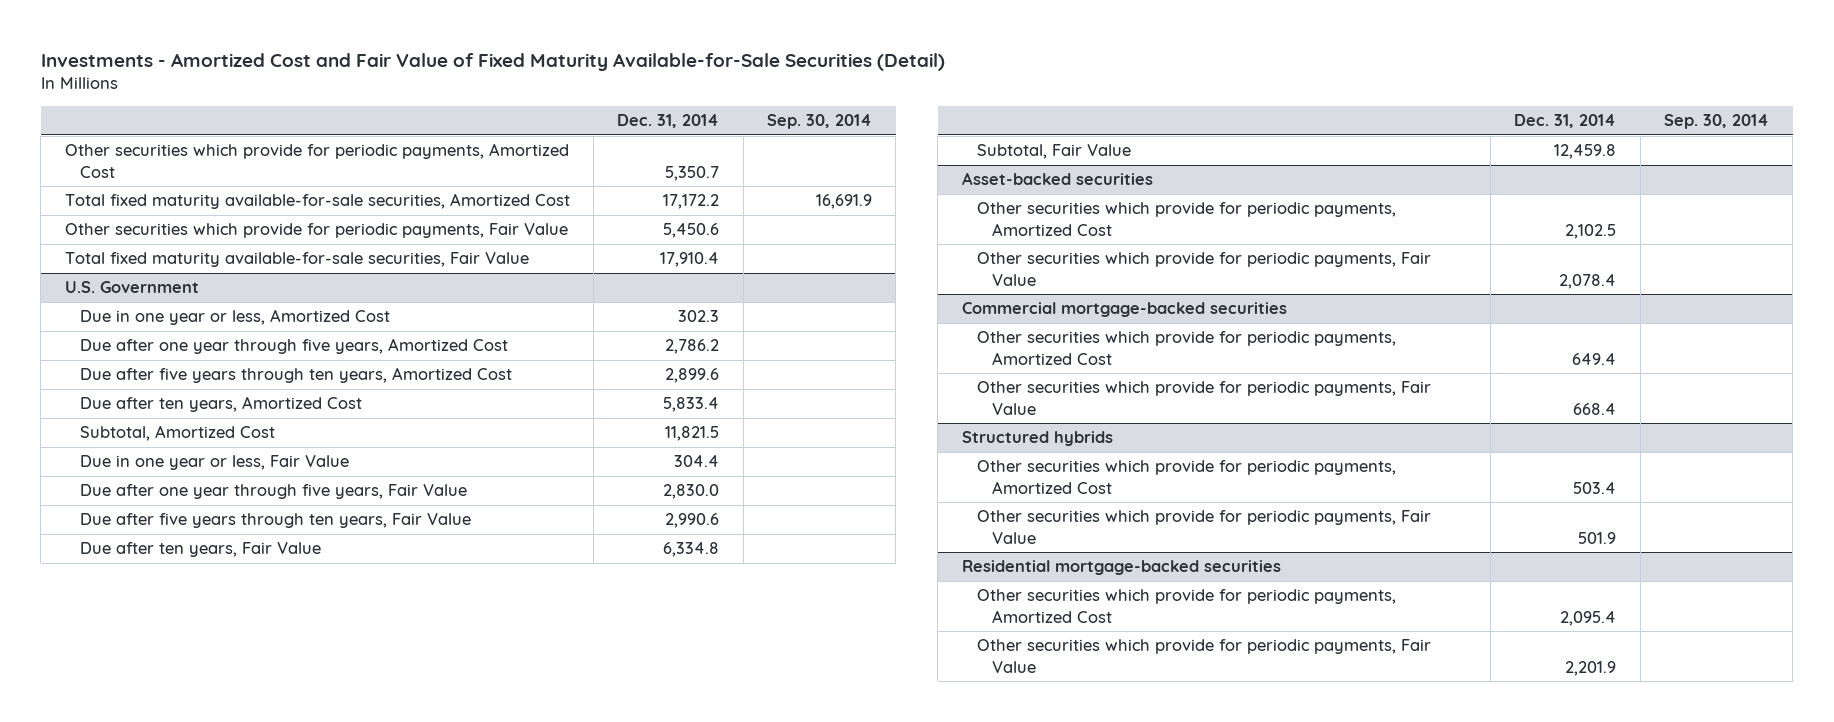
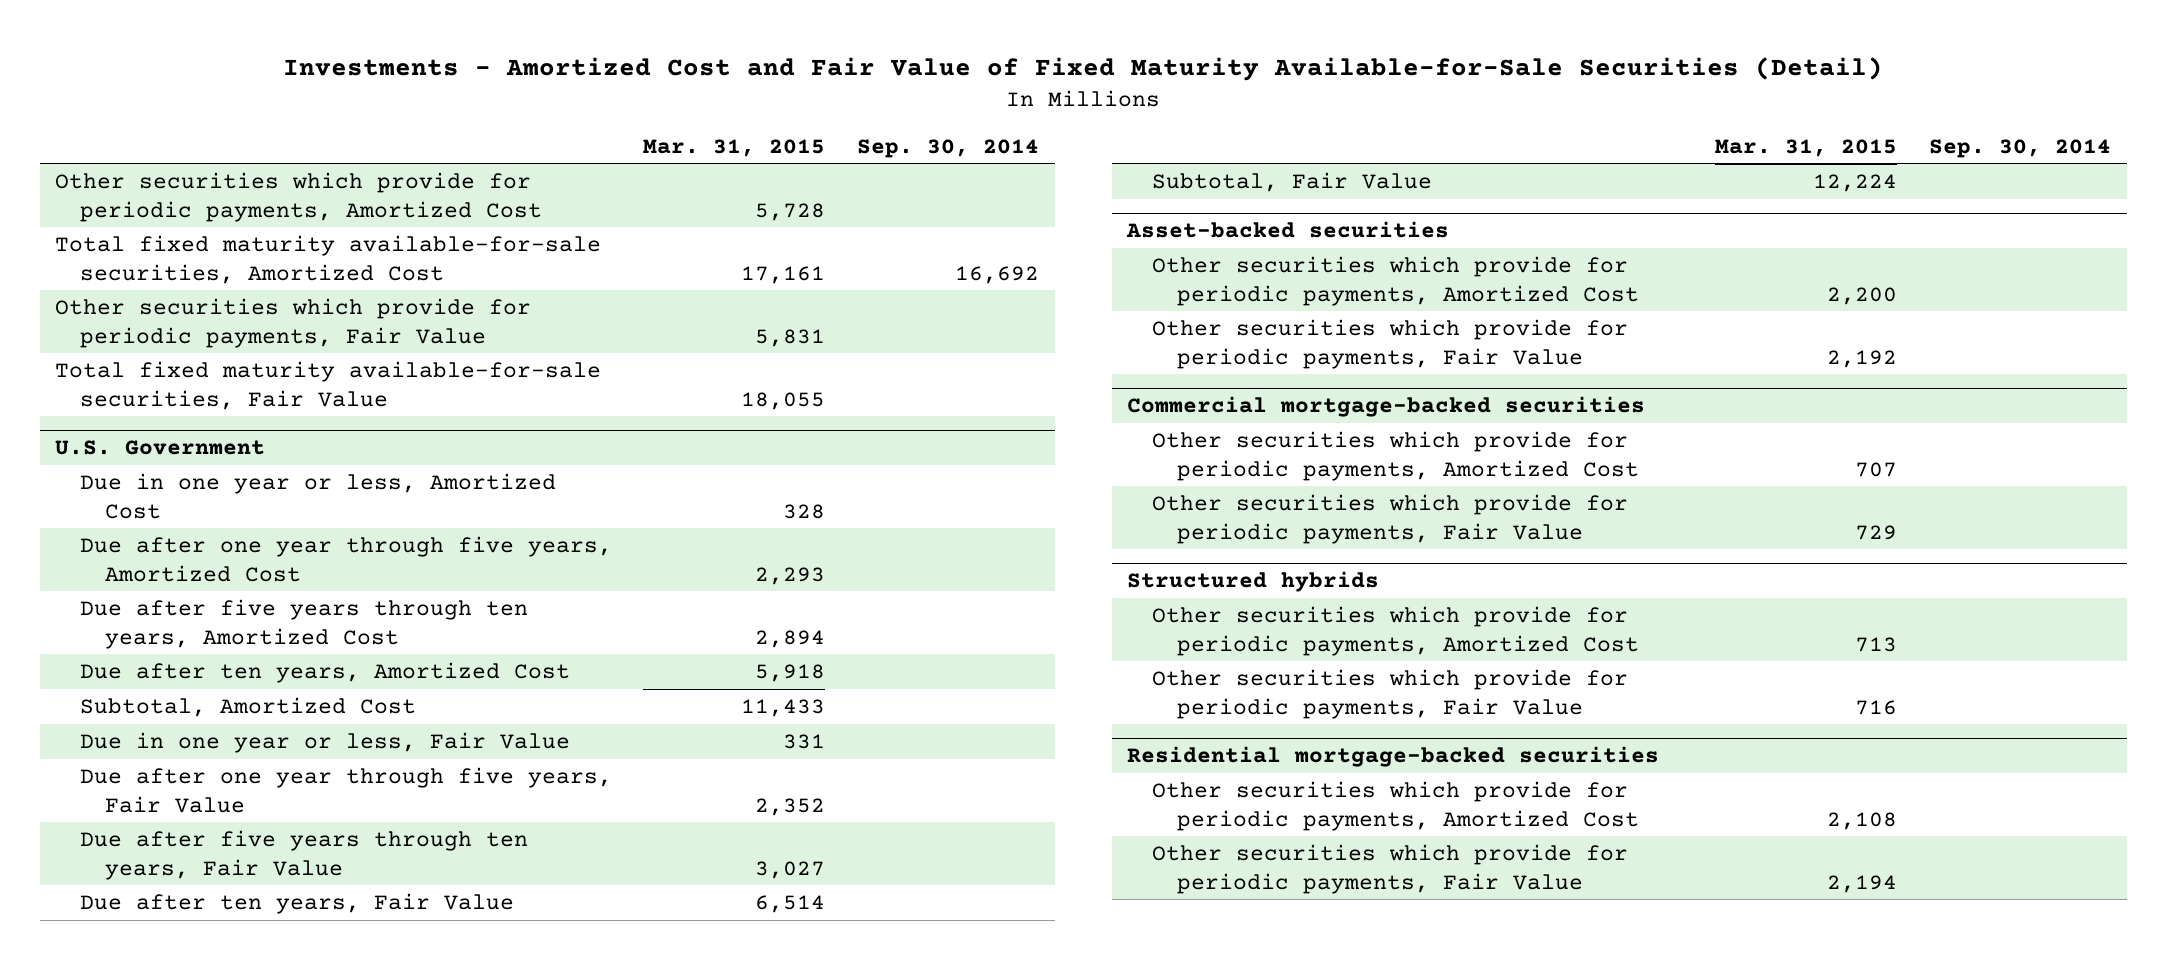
[617,114,720,129] Dec. 31, 2014 -> none
none -> [643,138,826,157] Mar. 31, 2015
[816,194,873,210] 16,691.9 -> [954,265,1039,284] 16,692

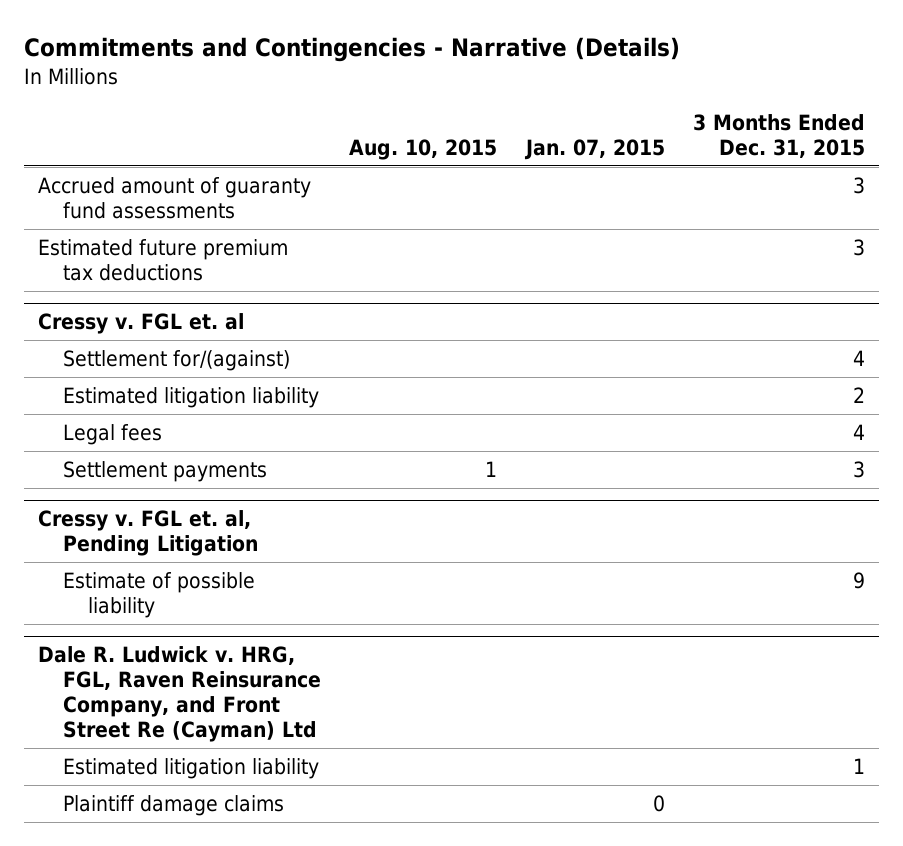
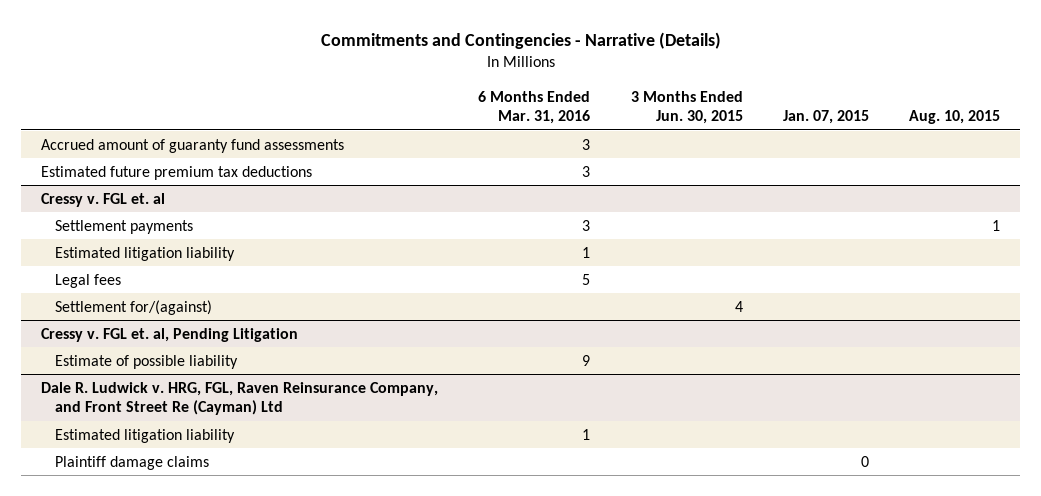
[692,113,865,158] 3 Months Ended Dec. 31, 2015 -> none
none -> [478,90,591,125] 6 Months Ended Mar. 31, 2016
none -> [630,90,743,125] 3 Months Ended Jun. 30, 2015
[63,460,268,482] Settlement payments -> [54,219,193,234] Settlement payments
[63,349,291,371] Settlement for/(against) -> [54,299,212,315] Settlement for/(against)

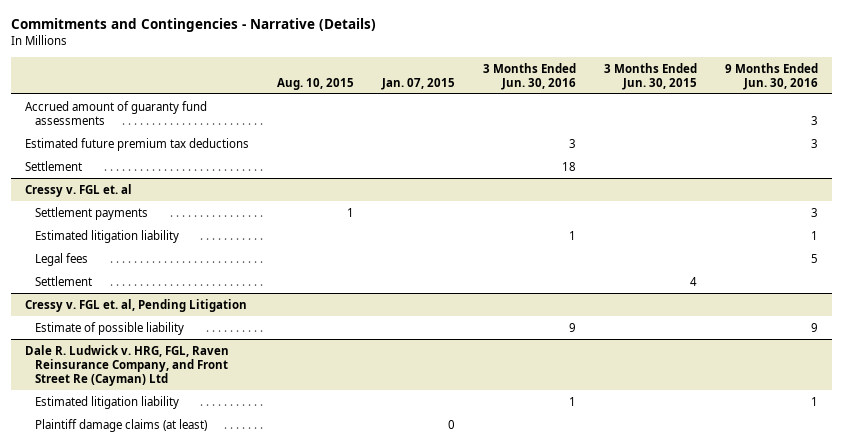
[478,90,591,125] 6 Months Ended Mar. 31, 2016 -> none
none -> [483,62,577,90] 3 Months Ended Jun. 30, 2016
none -> [725,62,819,90] 9 Months Ended Jun. 30, 2016
none -> [25,160,83,171] Settlement
[54,299,212,315] Settlement for/(against) -> [35,275,93,286] Settlement
[54,455,209,470] Plaintiff damage claims -> [35,418,208,432] Plaintiff damage claims (at least)

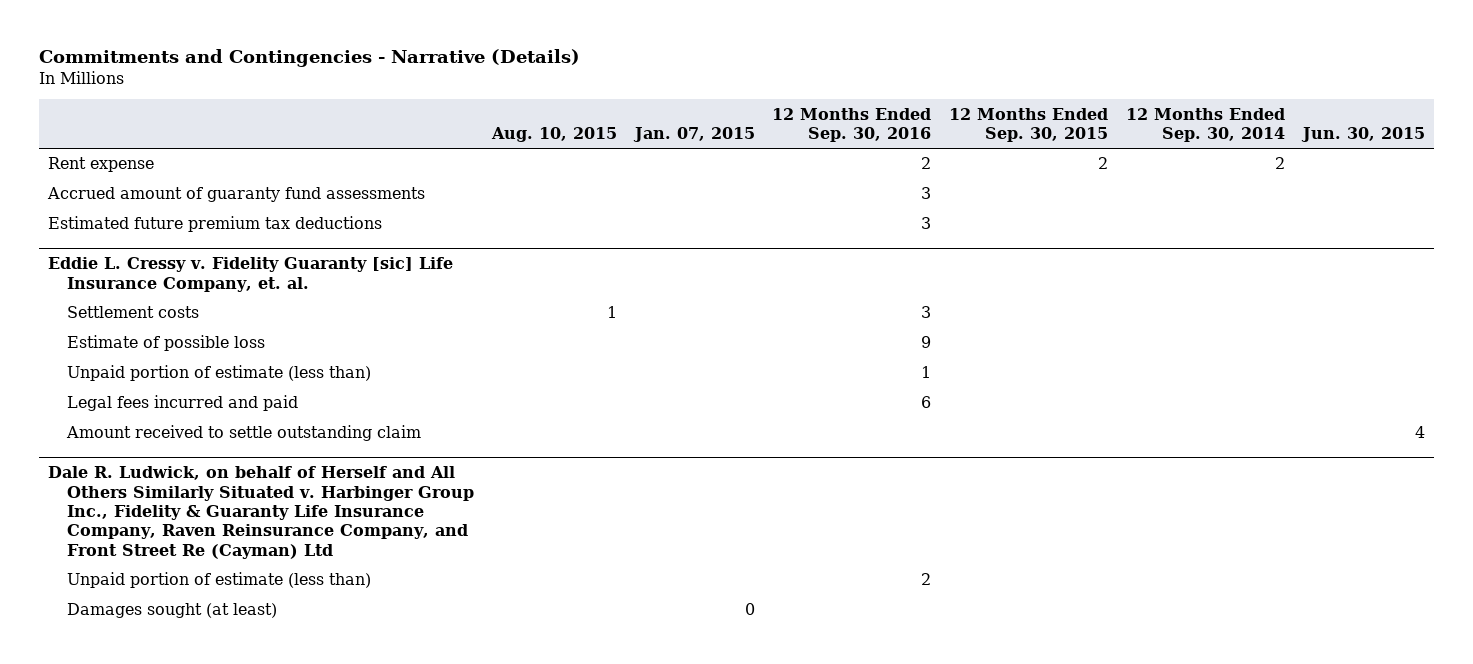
[483,62,577,90] 3 Months Ended Jun. 30, 2016 -> none
[604,62,698,90] 3 Months Ended Jun. 30, 2015 -> none
[725,62,819,90] 9 Months Ended Jun. 30, 2016 -> none
none -> [772,107,932,142] 12 Months Ended Sep. 30, 2016
none -> [949,107,1109,142] 12 Months Ended Sep. 30, 2015
none -> [1126,107,1286,142] 12 Months Ended Sep. 30, 2014
none -> [1301,126,1426,142] Jun. 30, 2015
none -> [47,157,154,173] Rent expense
[25,160,83,171] Settlement -> none
[35,275,93,286] Settlement -> none
[25,298,248,312] Cressy v. FGL et. al, Pending Litigation -> none
[35,321,185,335] Estimate of possible liability -> none
[25,183,133,197] Cressy v. FGL et. al -> [47,257,453,292] Eddie L. Cressy v. Fidelity Guaranty [sic] Life Insurance Company, et. al.
[35,206,149,220] Settlement payments -> [66,306,199,319] Settlement costs
none -> [66,335,265,352] Estimate of possible loss
[35,229,180,243] Estimated litigation liability -> [66,365,371,382] Unpaid portion of estimate (less than)
[35,252,89,266] Legal fees -> [66,395,298,412] Legal fees incurred and paid
none -> [65,425,421,442] Amount received to settle outstanding claim
[25,344,230,386] Dale R. Ludwick v. HRG, FGL, Raven Reinsurance Company, and Front Street Re (Cayman) Ltd -> [47,466,474,559] Dale R. Ludwick, on behalf of Herself and All Others Similarly Situated v. Harbinger Group Inc., Fidelity & Guaranty Life Insurance Company, Raven Reinsurance Company, and Front Street Re (Cayman) Ltd
[35,395,180,409] Estimated litigation liability -> [66,572,371,589] Unpaid portion of estimate (less than)
[35,418,208,432] Plaintiff damage claims (at least) -> [66,603,277,619] Damages sought (at least)

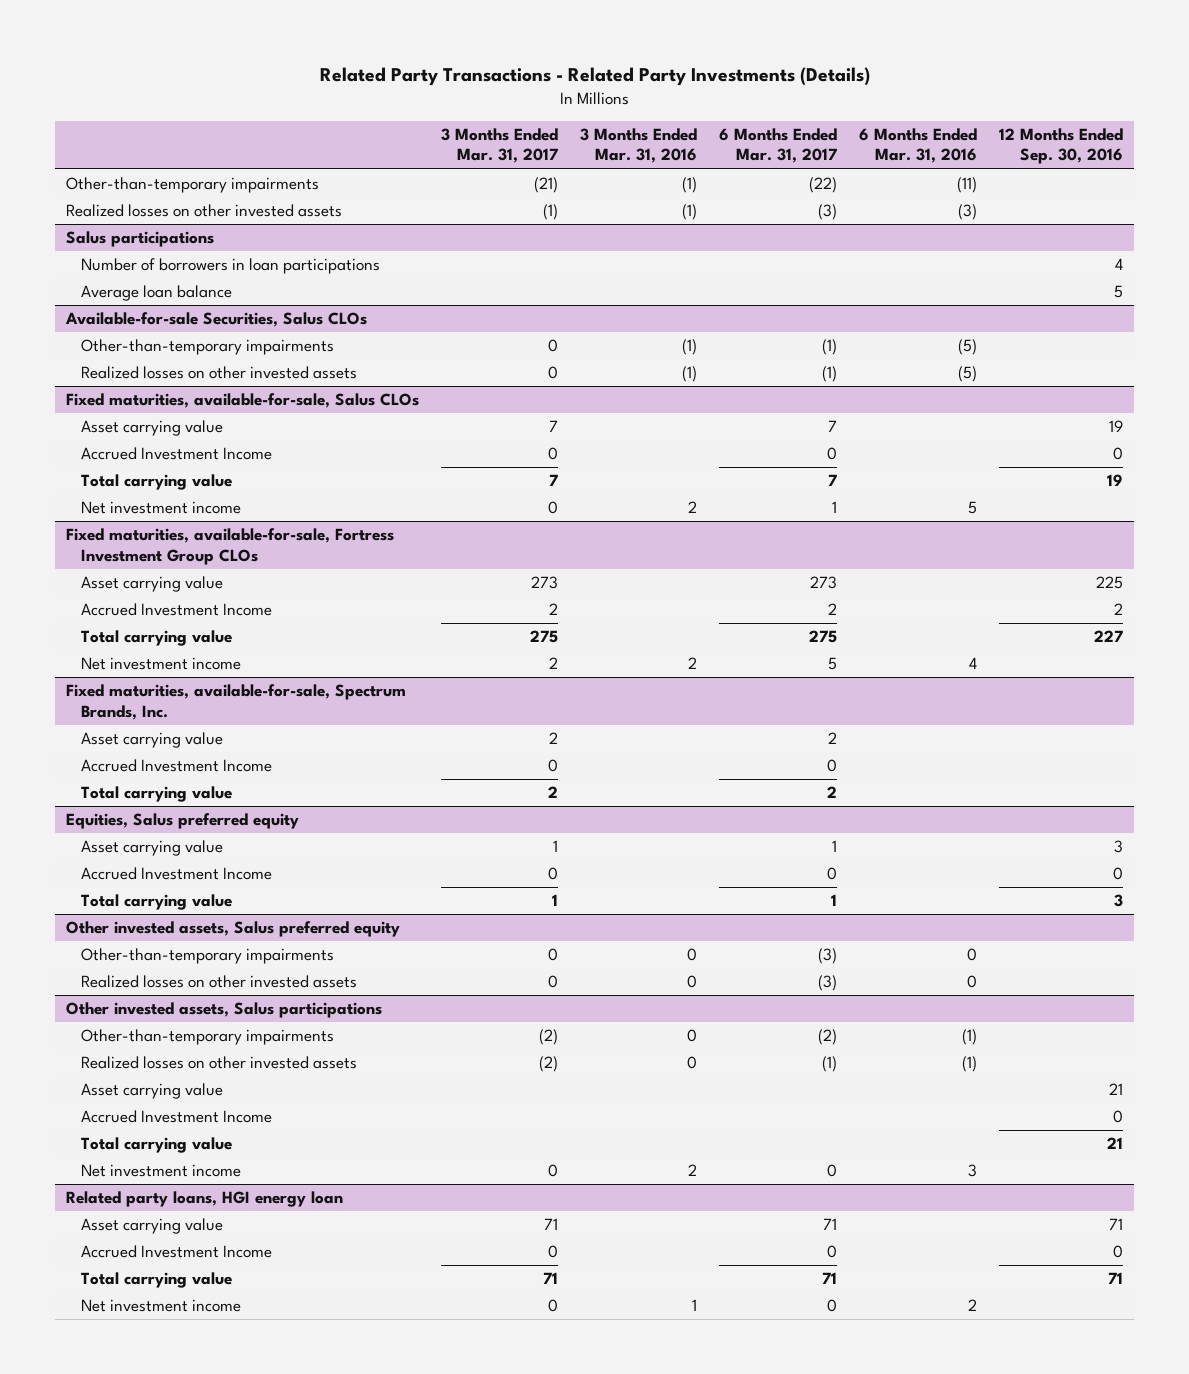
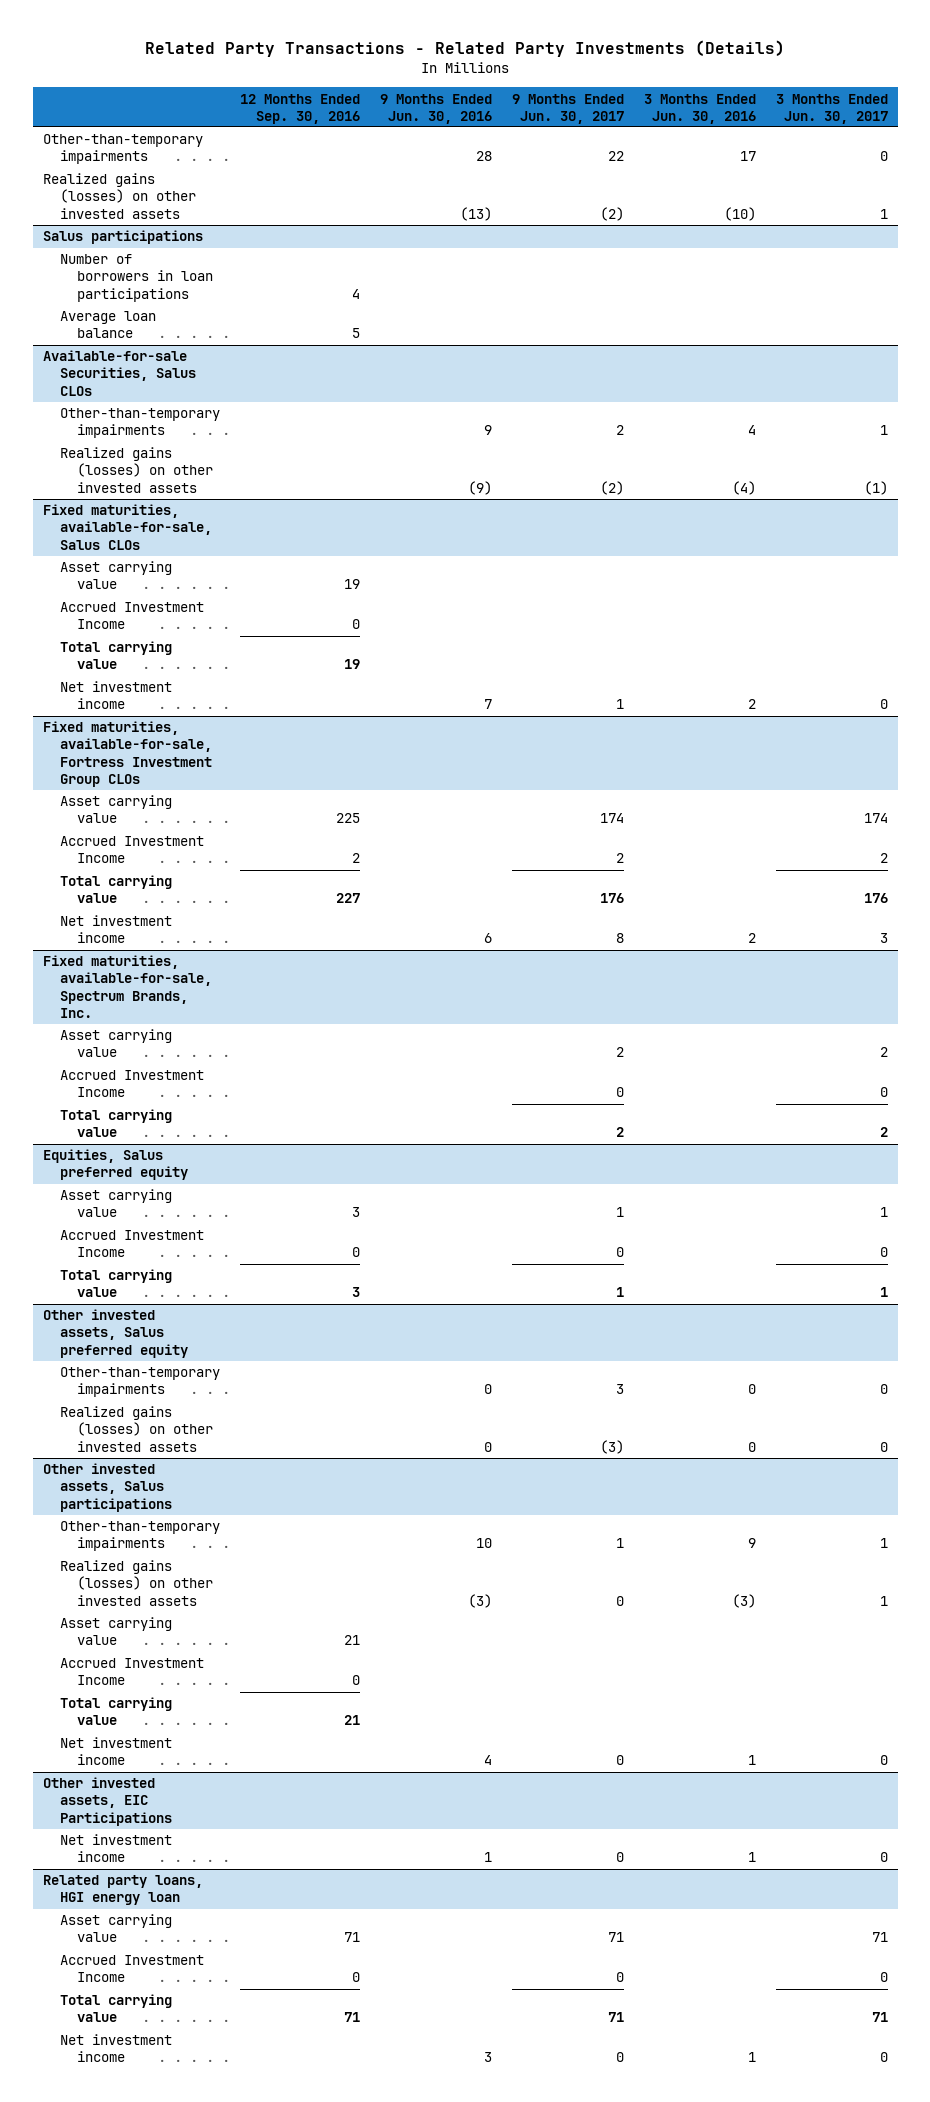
[441,128,559,164] 3 Months Ended Mar. 31, 2017 -> none
[580,128,698,164] 3 Months Ended Mar. 31, 2016 -> none
[719,128,838,164] 6 Months Ended Mar. 31, 2017 -> none
[859,128,978,164] 6 Months Ended Mar. 31, 2016 -> none
none -> [379,93,492,124] 9 Months Ended Jun. 30, 2016
none -> [511,93,624,124] 9 Months Ended Jun. 30, 2017
none -> [643,93,756,124] 3 Months Ended Jun. 30, 2016
none -> [775,93,888,124] 3 Months Ended Jun. 30, 2017
[66,204,343,218] Realized losses on other invested assets -> [42,173,196,219] Realized gains (losses) on other invested assets
[80,366,357,380] Realized losses on other invested assets -> [59,447,214,493] Realized gains (losses) on other invested assets
[80,975,357,989] Realized losses on other invested assets -> [59,1406,214,1452] Realized gains (losses) on other invested assets
[80,1056,357,1070] Realized losses on other invested assets -> [59,1560,214,1606] Realized gains (losses) on other invested assets
none -> [42,1777,172,1826] Other invested assets, EIC Participations
none -> [59,1834,172,1863] Net investment income

